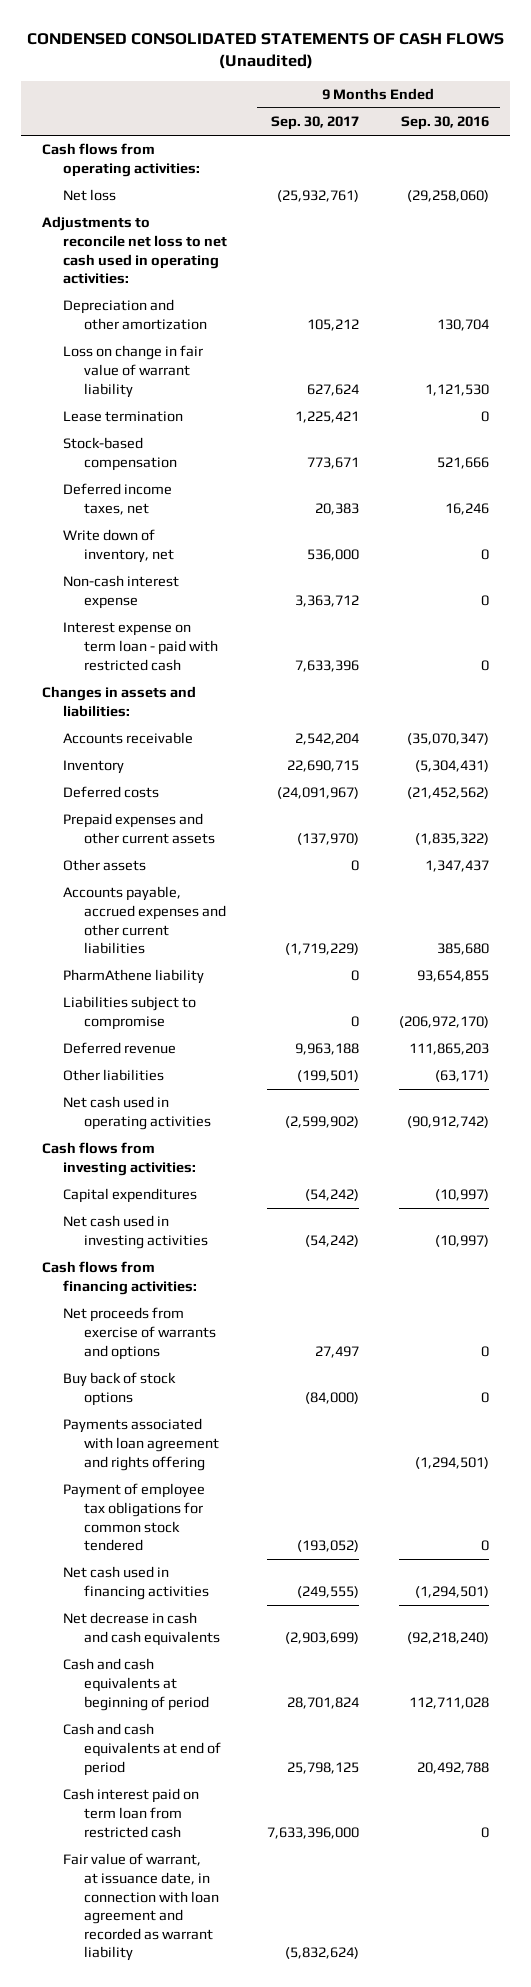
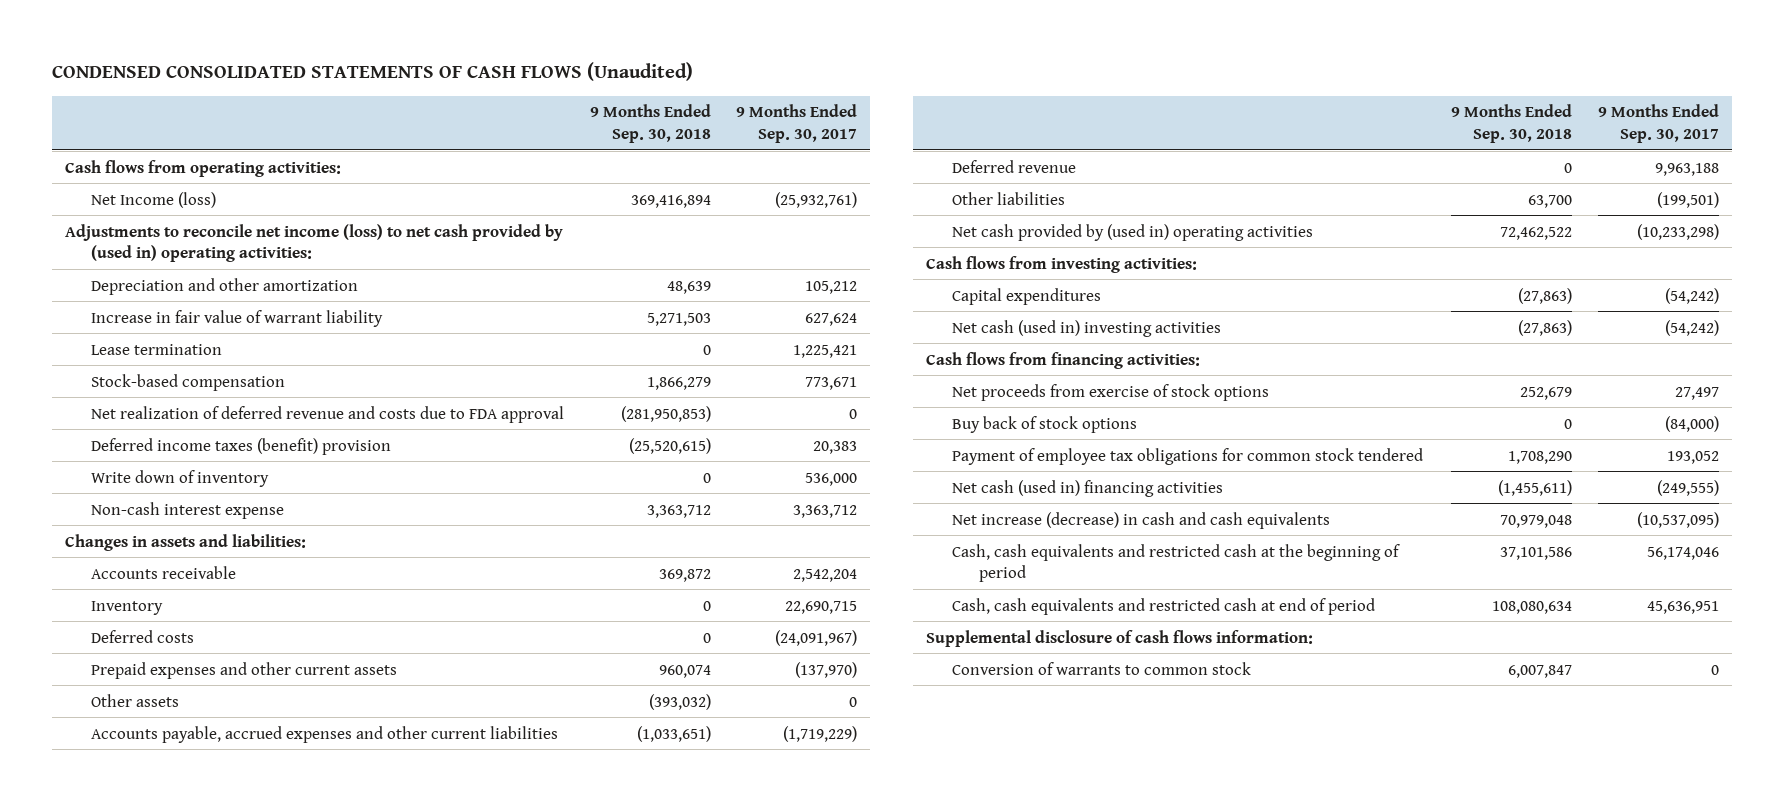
[401,116,490,131] Sep. 30, 2016 -> none
none -> [589,104,711,144] 9 Months Ended Sep. 30, 2018
[62,189,116,202] Net loss -> [91,191,217,208] Net Income (loss)
[41,216,227,285] Adjustments to reconcile net loss to net cash used in operating activities: -> [64,223,563,263] Adjustments to reconcile net income (loss) to net cash provided by (used in) operating activities:
[62,345,203,398] Loss on change in fair value of warrant liability -> [91,309,384,327] Increase in fair value of warrant liability
none -> [91,405,565,423] Net realization of deferred revenue and costs due to FDA approval
[62,483,172,515] Deferred income taxes, net -> [91,437,392,455] Deferred income taxes (benefit) provision
[62,529,174,563] Write down of inventory, net -> [91,469,270,487] Write down of inventory
[62,622,218,671] Interest expense on term loan - paid with restricted cash -> none
[62,969,204,985] PharmAthene liability -> none
[62,996,196,1030] Liabilities subject to compromise -> none
[62,1096,211,1130] Net cash used in operating activities -> [952,223,1314,241] Net cash provided by (used in) operating activities
[285,1115,360,1128] (2,599,902) -> [1636,223,1719,240] (10,233,298)
[62,1215,208,1249] Net cash used in investing activities -> [952,319,1222,337] Net cash (used in) investing activities
[62,1307,216,1360] Net proceeds from exercise of warrants and options -> [952,383,1270,401] Net proceeds from exercise of stock options
[62,1418,219,1471] Payments associated with loan agreement and rights offering -> none
[62,1788,199,1838] Cash interest paid on term loan from restricted cash -> none
[62,1853,219,1962] Fair value of warrant, at issuance date, in connection with loan agreement and recorded as warrant liability -> none
[297,1540,360,1553] (193,052) -> [1666,450,1719,464] 193,052
[62,1566,209,1600] Net cash used in financing activities -> [952,479,1224,497] Net cash (used in) financing activities
[62,1612,220,1646] Net decrease in cash and cash equivalents -> [952,511,1331,529] Net increase (decrease) in cash and cash equivalents
[285,1631,360,1644] (2,903,699) -> [1636,511,1719,528] (10,537,095)
[62,1658,209,1711] Cash and cash equivalents at beginning of period -> [952,543,1401,583] Cash, cash equivalents and restricted cash at the beginning of period
[287,1696,360,1709] 28,701,824 -> [1646,546,1719,560] 56,174,046
[62,1723,221,1776] Cash and cash equivalents at end of period -> [952,597,1376,615] Cash, cash equivalents and restricted cash at end of period
[287,1761,360,1774] 25,798,125 -> [1646,600,1719,614] 45,636,951
none -> [925,629,1313,647] Supplemental disclosure of cash flows information:
none -> [952,661,1252,675] Conversion of warrants to common stock

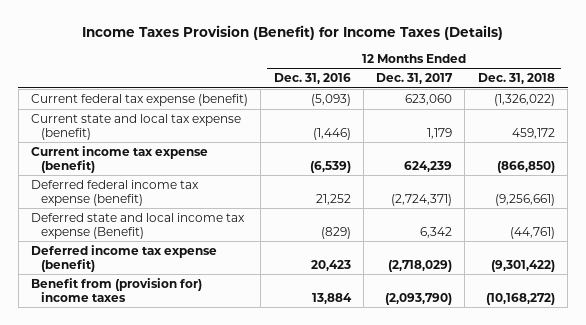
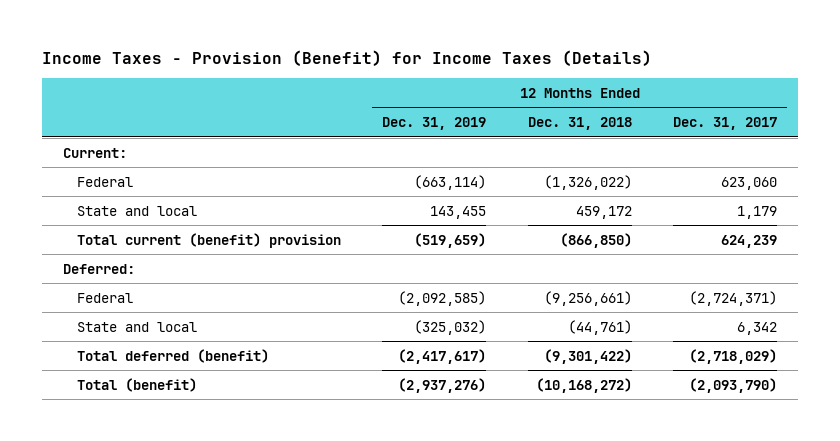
[81,24,503,40] Income Taxes Provision (Benefit) for Income Taxes (Details) -> [42,49,653,66] Income Taxes - Provision (Benefit) for Income Taxes (Details)
[273,73,351,85] Dec. 31, 2016 -> none
none -> [382,117,487,131] Dec. 31, 2019
none -> [62,147,127,158] Current:
[31,93,249,106] Current federal tax expense (benefit) -> [76,176,133,187] Federal
[31,113,242,140] Current state and local tax expense (benefit) -> [76,205,197,216] State and local
[31,145,209,173] Current income tax expense (benefit) -> [76,232,341,248] Total current (benefit) provision
none -> [62,263,135,274] Deferred:
[31,179,200,206] Deferred federal income tax expense (benefit) -> [76,292,133,303] Federal
[31,212,246,239] Deferred state and local income tax expense (Benefit) -> [76,321,197,332] State and local
[31,244,218,272] Deferred income tax expense (benefit) -> [76,348,269,363] Total deferred (benefit)
[31,277,203,302] Benefit from (provision for) income taxes -> [76,377,197,392] Total (benefit)

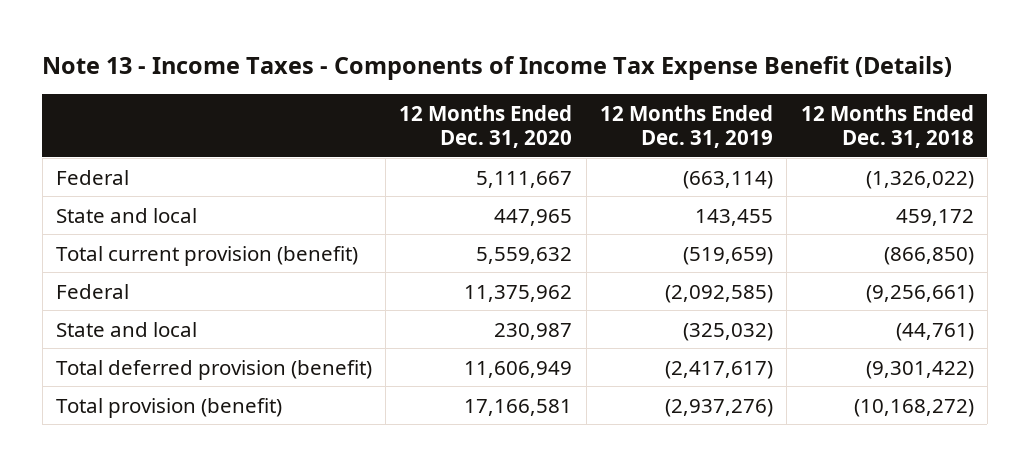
[42,49,653,66] Income Taxes - Provision (Benefit) for Income Taxes (Details) -> [42,55,953,80] Note 13 - Income Taxes - Components of Income Tax Expense Benefit (Details)
[673,117,778,131] Dec. 31, 2017 -> none
none -> [399,104,573,148] 12 Months Ended Dec. 31, 2020
[62,147,127,158] Current: -> none
[62,263,135,274] Deferred: -> none
[76,232,341,248] Total current (benefit) provision -> [55,245,358,266] Total current provision (benefit)
[76,348,269,363] Total deferred (benefit) -> [55,359,372,380] Total deferred provision (benefit)
[76,377,197,392] Total (benefit) -> [55,397,282,418] Total provision (benefit)

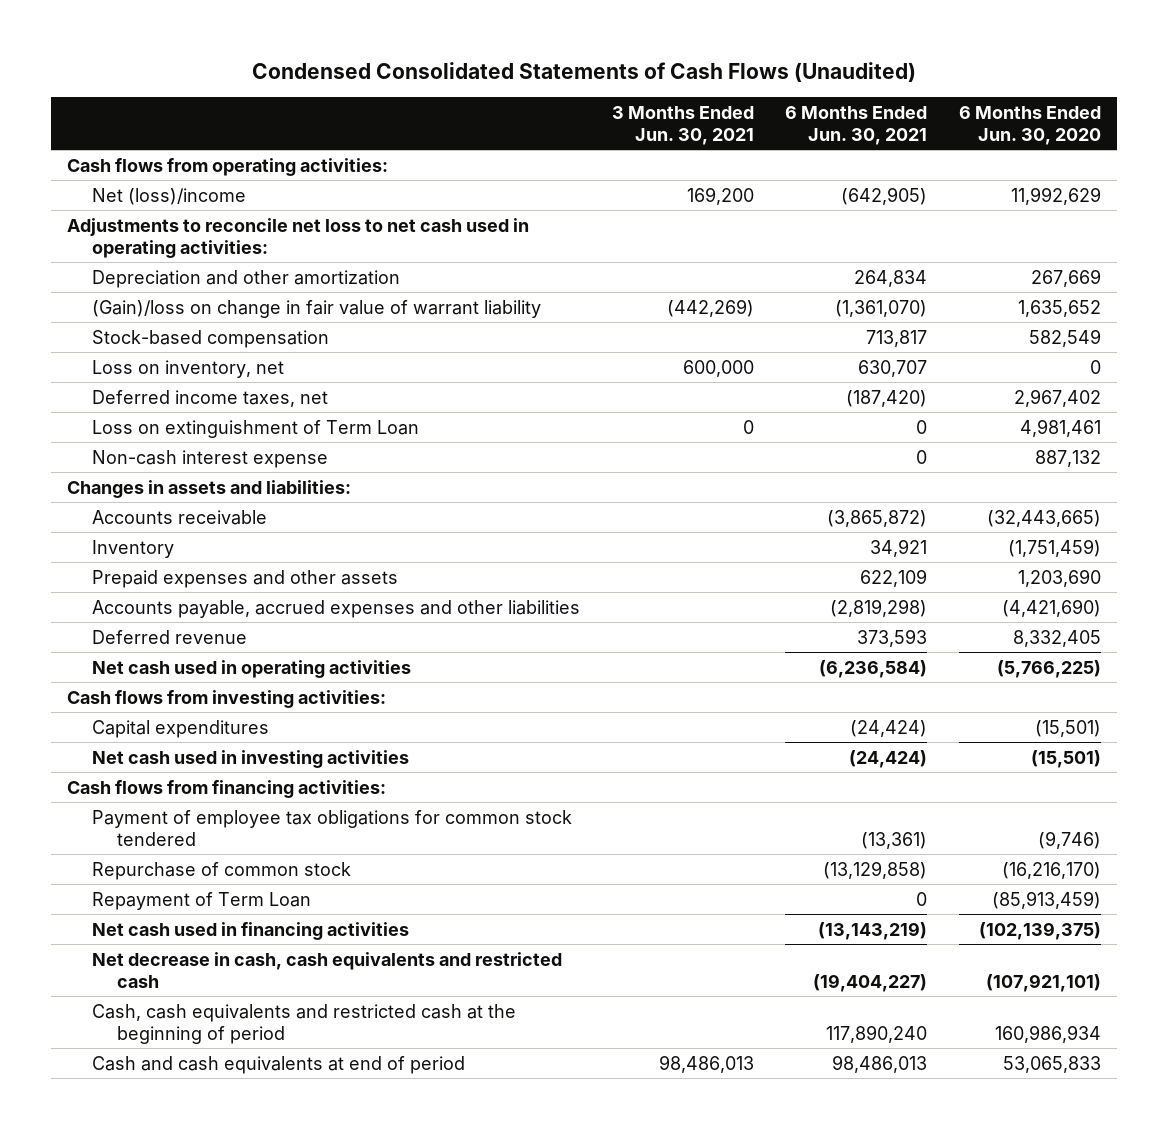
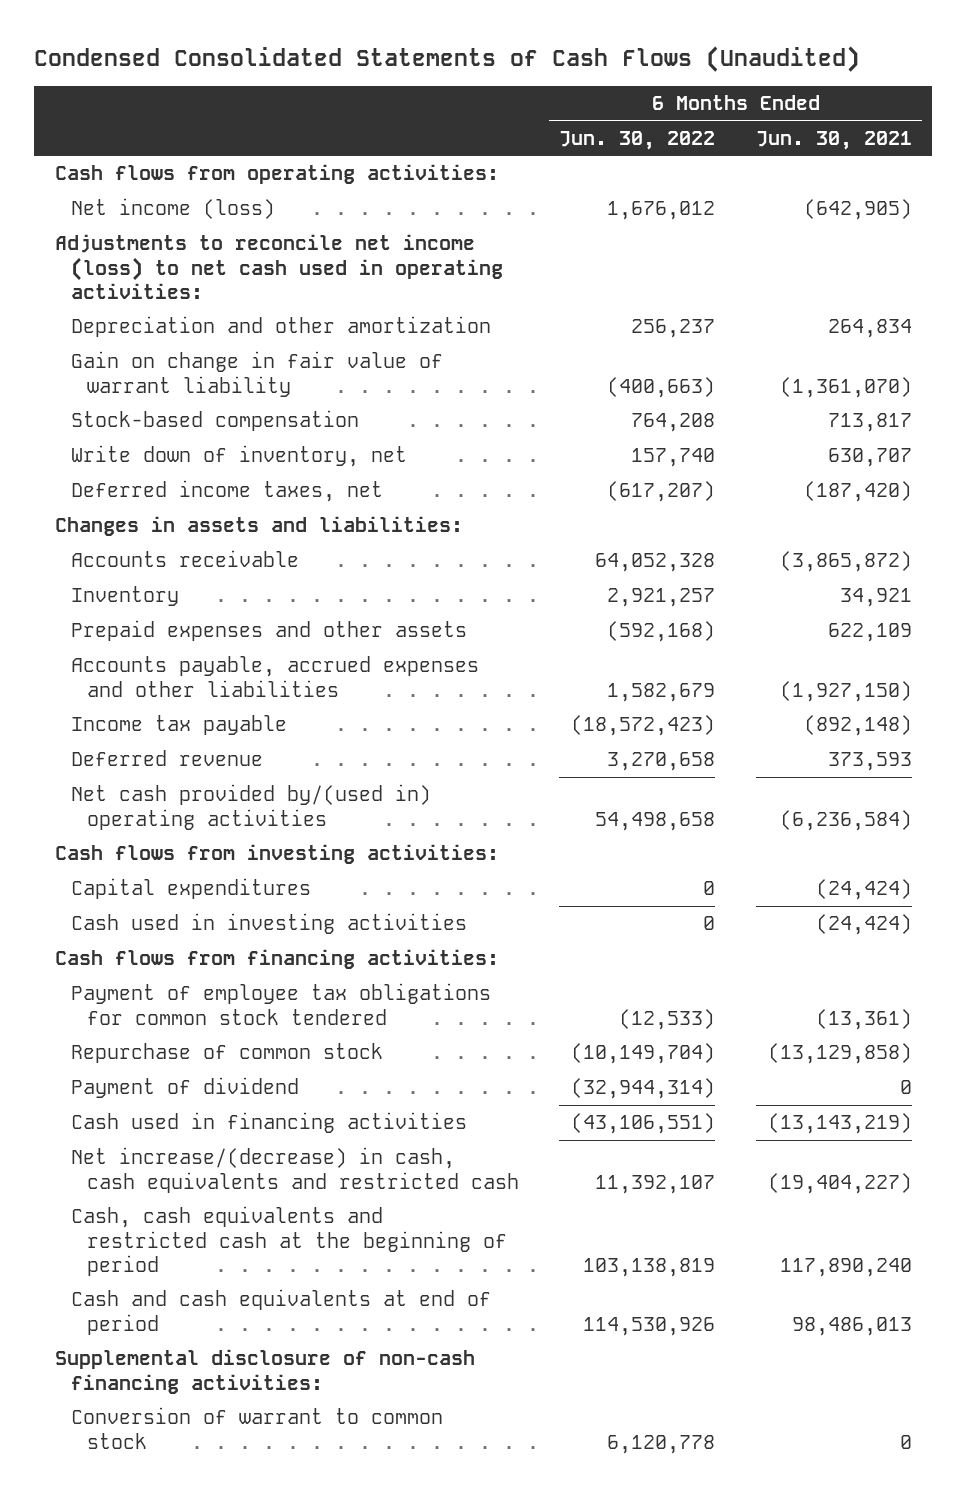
[611,105,754,145] 3 Months Ended Jun. 30, 2021 -> none
[959,105,1102,145] 6 Months Ended Jun. 30, 2020 -> none
none -> [559,131,716,151] Jun. 30, 2022
[91,187,246,205] Net (loss)/income -> [70,198,275,220] Net income (loss)
[66,217,529,258] Adjustments to reconcile net loss to net cash used in operating activities: -> [54,234,503,300] Adjustments to reconcile net income (loss) to net cash used in operating activities:
[91,299,541,318] (Gain)/loss on change in fair value of warrant liability -> [70,351,443,397] Gain on change in fair value of warrant liability
[91,359,284,378] Loss on inventory, net -> [70,445,407,468] Write down of inventory, net
[91,419,419,438] Loss on extinguishment of Term Loan -> none
[91,449,328,468] Non-cash interest expense -> none
[830,598,928,617] (2,819,298) -> [779,680,912,702] (1,927,150)
none -> [70,715,287,736] Income tax payable
[91,659,411,678] Net cash used in operating activities -> [70,784,431,830] Net cash provided by/(used in) operating activities
[91,749,409,768] Net cash used in investing activities -> [70,913,467,935] Cash used in investing activities
[91,891,311,910] Repayment of Term Loan -> none
none -> [70,1077,299,1099] Payment of dividend
[91,921,409,940] Net cash used in financing activities -> [70,1112,467,1134] Cash used in financing activities
[91,951,562,988] Net decrease in cash, cash equivalents and restricted cash -> [70,1147,519,1193] Net increase/(decrease) in cash, cash equivalents and restricted cash
none -> [54,1349,475,1394] Supplemental disclosure of non-cash financing activities:
none -> [70,1407,443,1449] Conversion of warrant to common stock

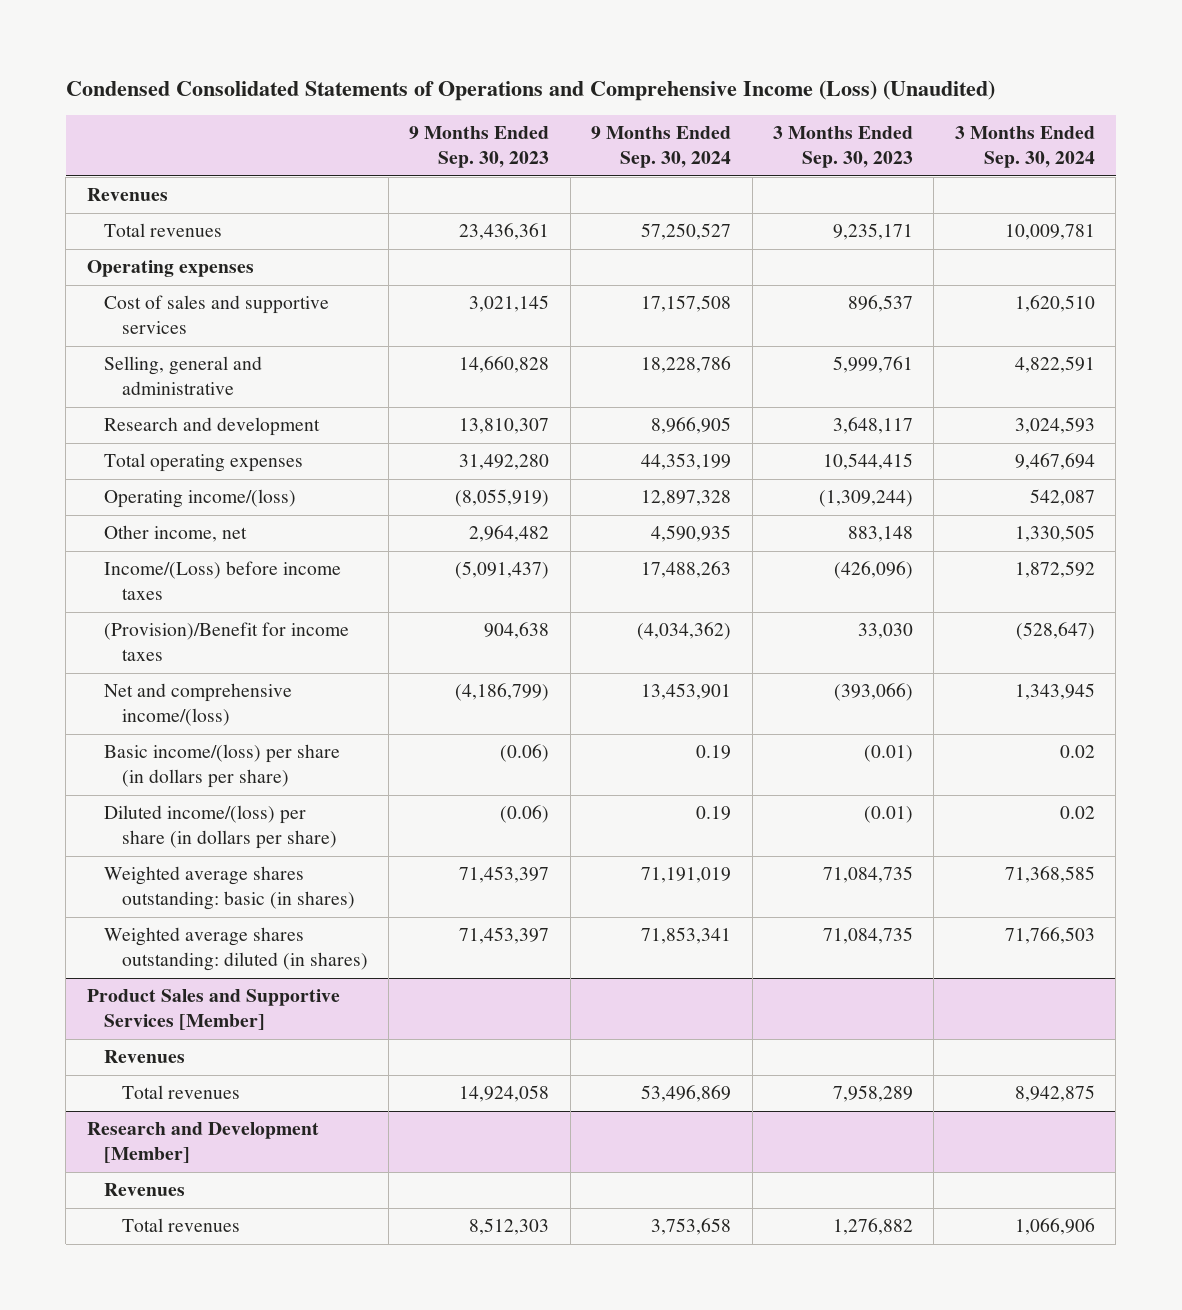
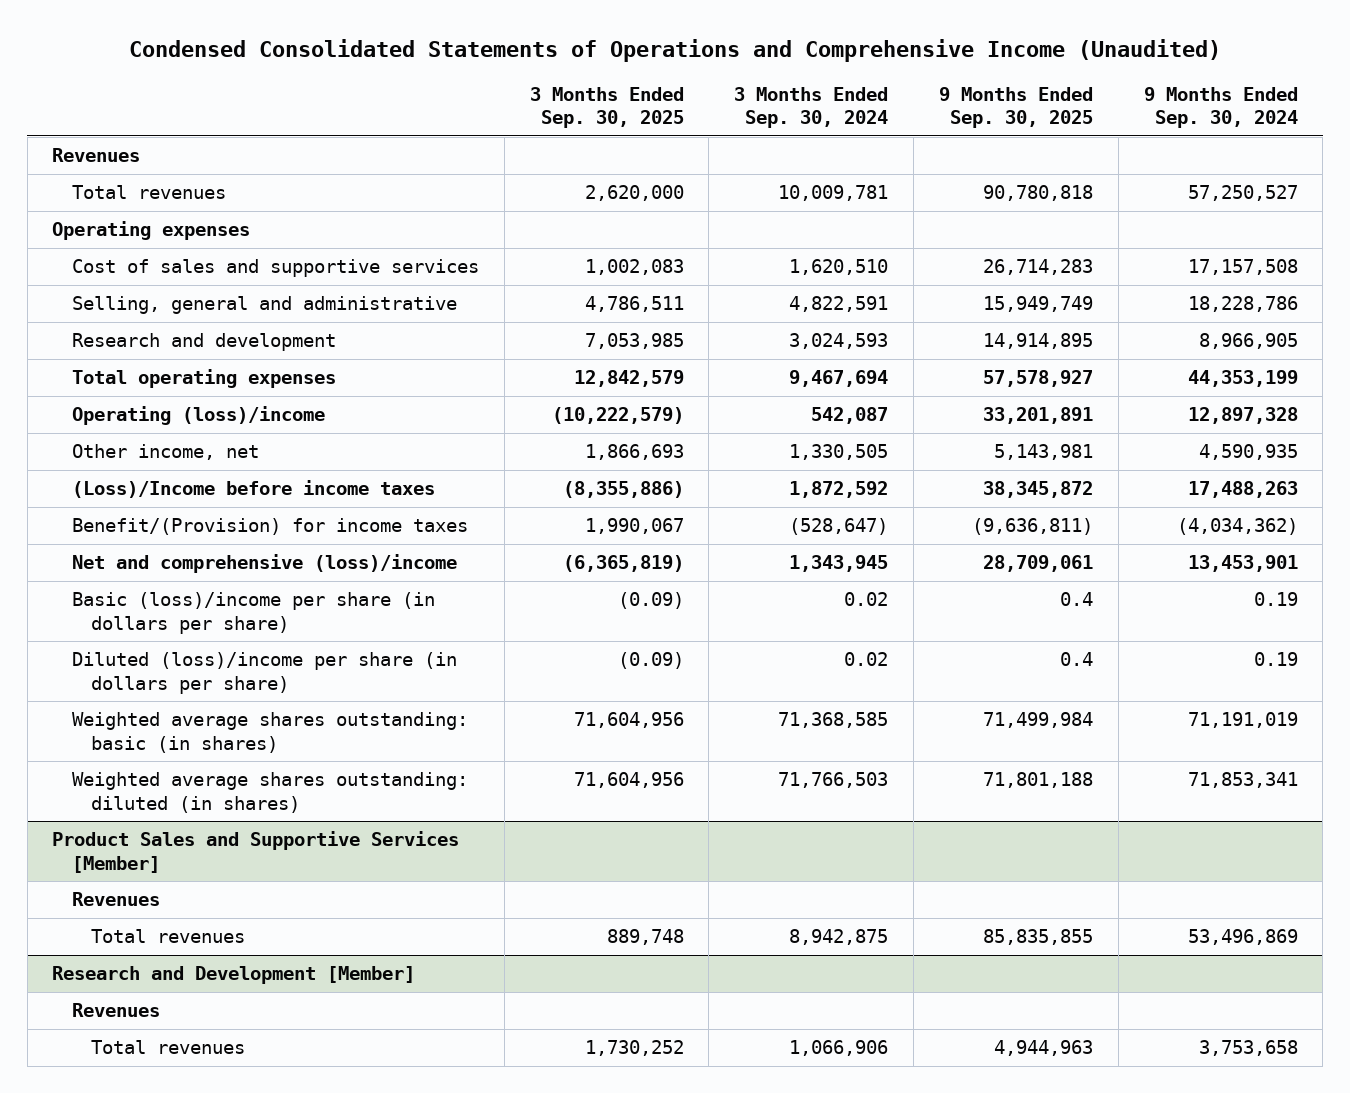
[65,79,995,101] Condensed Consolidated Statements of Operations and Comprehensive Income (Loss) (Unaudited) -> [129,38,1222,62] Condensed Consolidated Statements of Operations and Comprehensive Income (Unaudited)
[409,126,550,169] 9 Months Ended Sep. 30, 2023 -> none
[773,126,914,169] 3 Months Ended Sep. 30, 2023 -> none
none -> [529,86,684,128] 3 Months Ended Sep. 30, 2025
none -> [938,86,1093,128] 9 Months Ended Sep. 30, 2025
[104,489,297,509] Operating income/(loss) -> [71,406,325,426] Operating (loss)/income
[104,561,342,601] Income/(Loss) before income taxes -> [71,480,435,499] (Loss)/Income before income taxes
[104,622,350,662] (Provision)/Benefit for income taxes -> [71,518,468,536] Benefit/(Provision) for income taxes
[104,683,293,727] Net and comprehensive income/(loss) -> [71,554,457,574] Net and comprehensive (loss)/income
[104,744,341,789] Basic income/(loss) per share (in dollars per share) -> [71,592,435,634] Basic (loss)/income per share (in dollars per share)
[104,805,337,850] Diluted income/(loss) per share (in dollars per share) -> [71,652,457,694] Diluted (loss)/income per share (in dollars per share)

